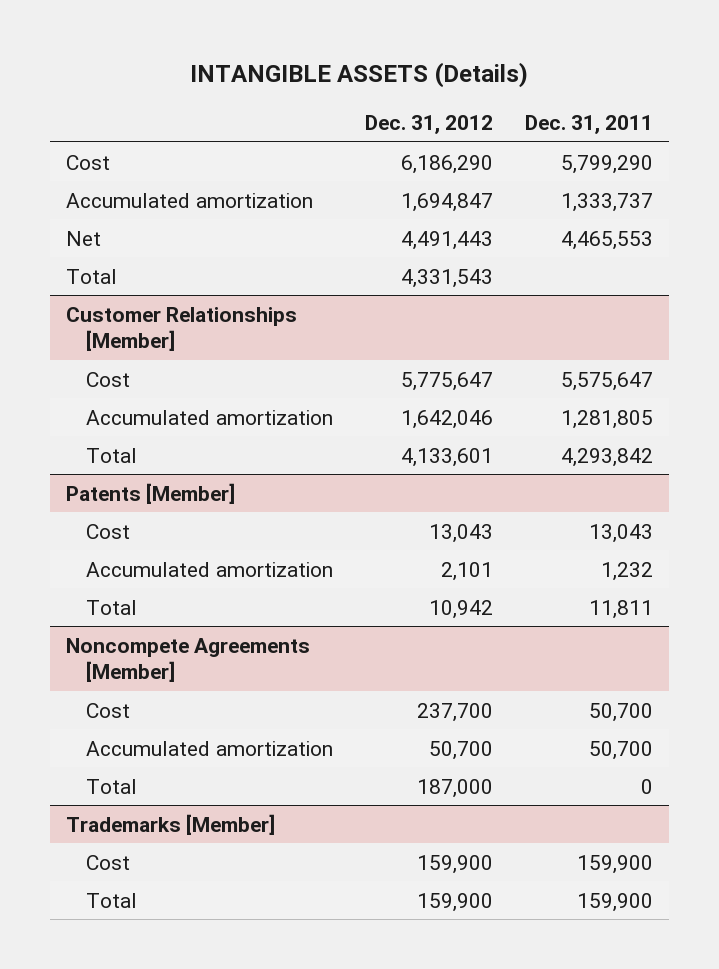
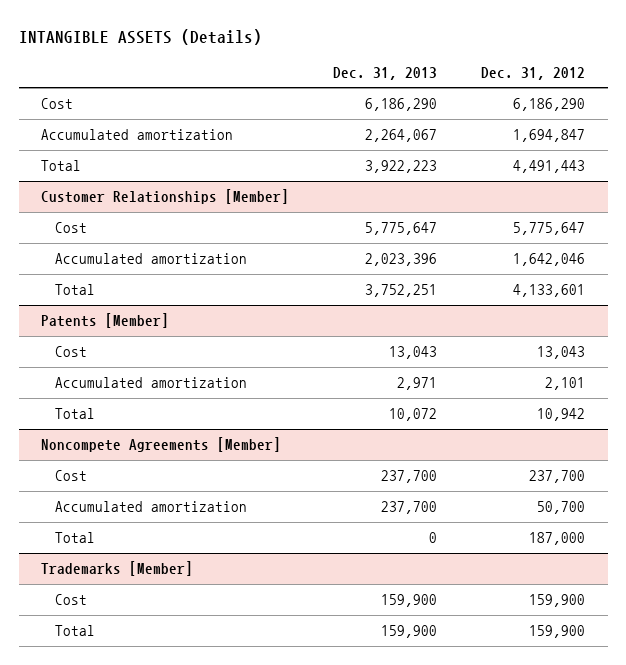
[524,115,653,135] Dec. 31, 2011 -> none
none -> [333,66,438,80] Dec. 31, 2013
[65,268,117,284] Total -> none
[65,230,101,246] Net -> [41,160,82,172] Total

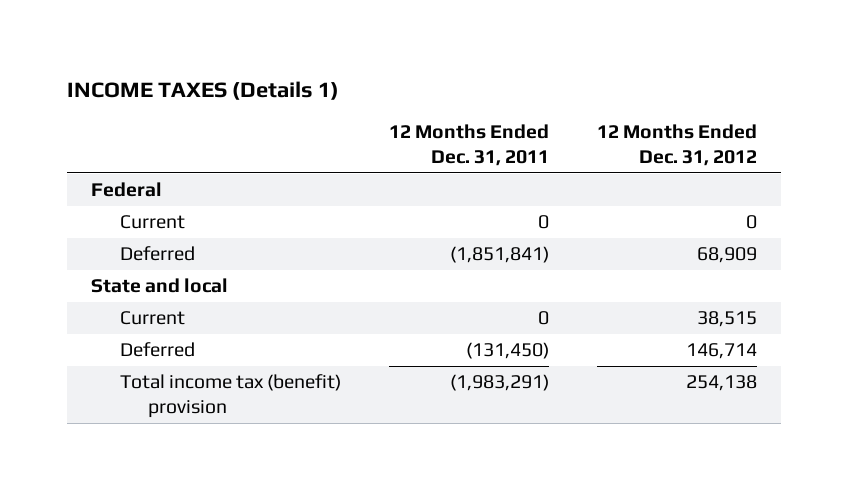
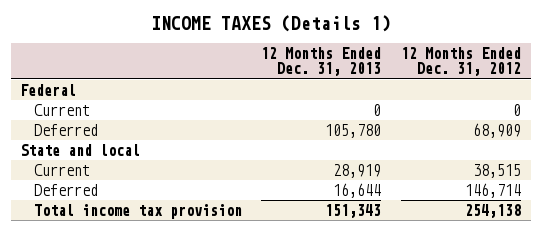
[388,124,549,166] 12 Months Ended Dec. 31, 2011 -> none
none -> [261,46,382,77] 12 Months Ended Dec. 31, 2013
[119,374,341,418] Total income tax (benefit) provision -> [33,204,242,220] Total income tax provision

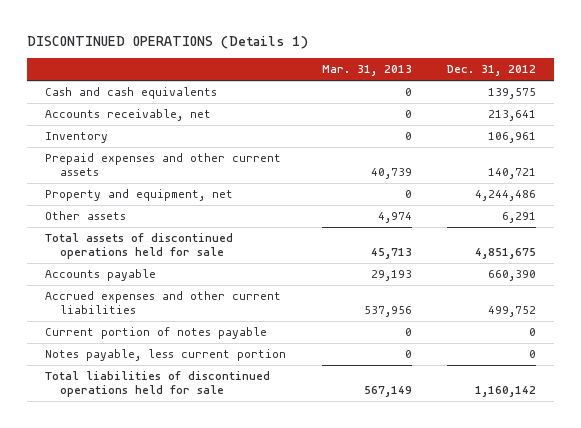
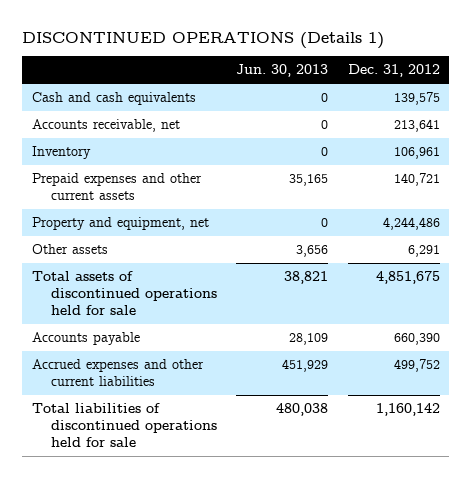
[321,65,412,77] Mar. 31, 2013 -> none
none -> [236,64,329,78] Jun. 30, 2013
[45,327,268,340] Current portion of notes payable -> none
[45,349,287,362] Notes payable, less current portion -> none

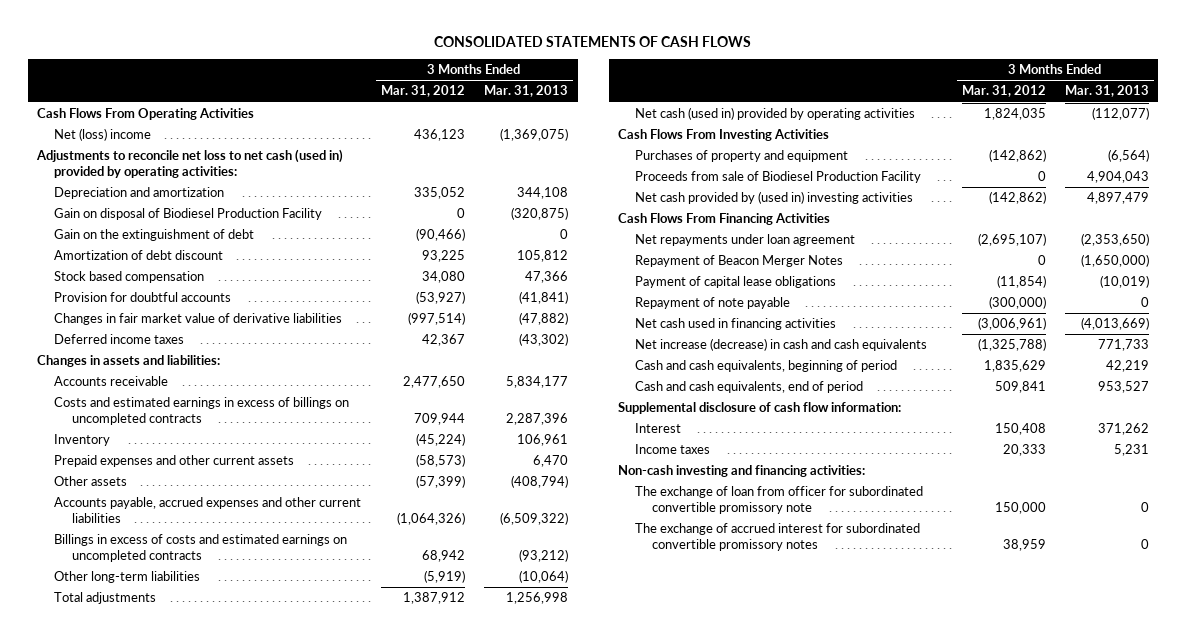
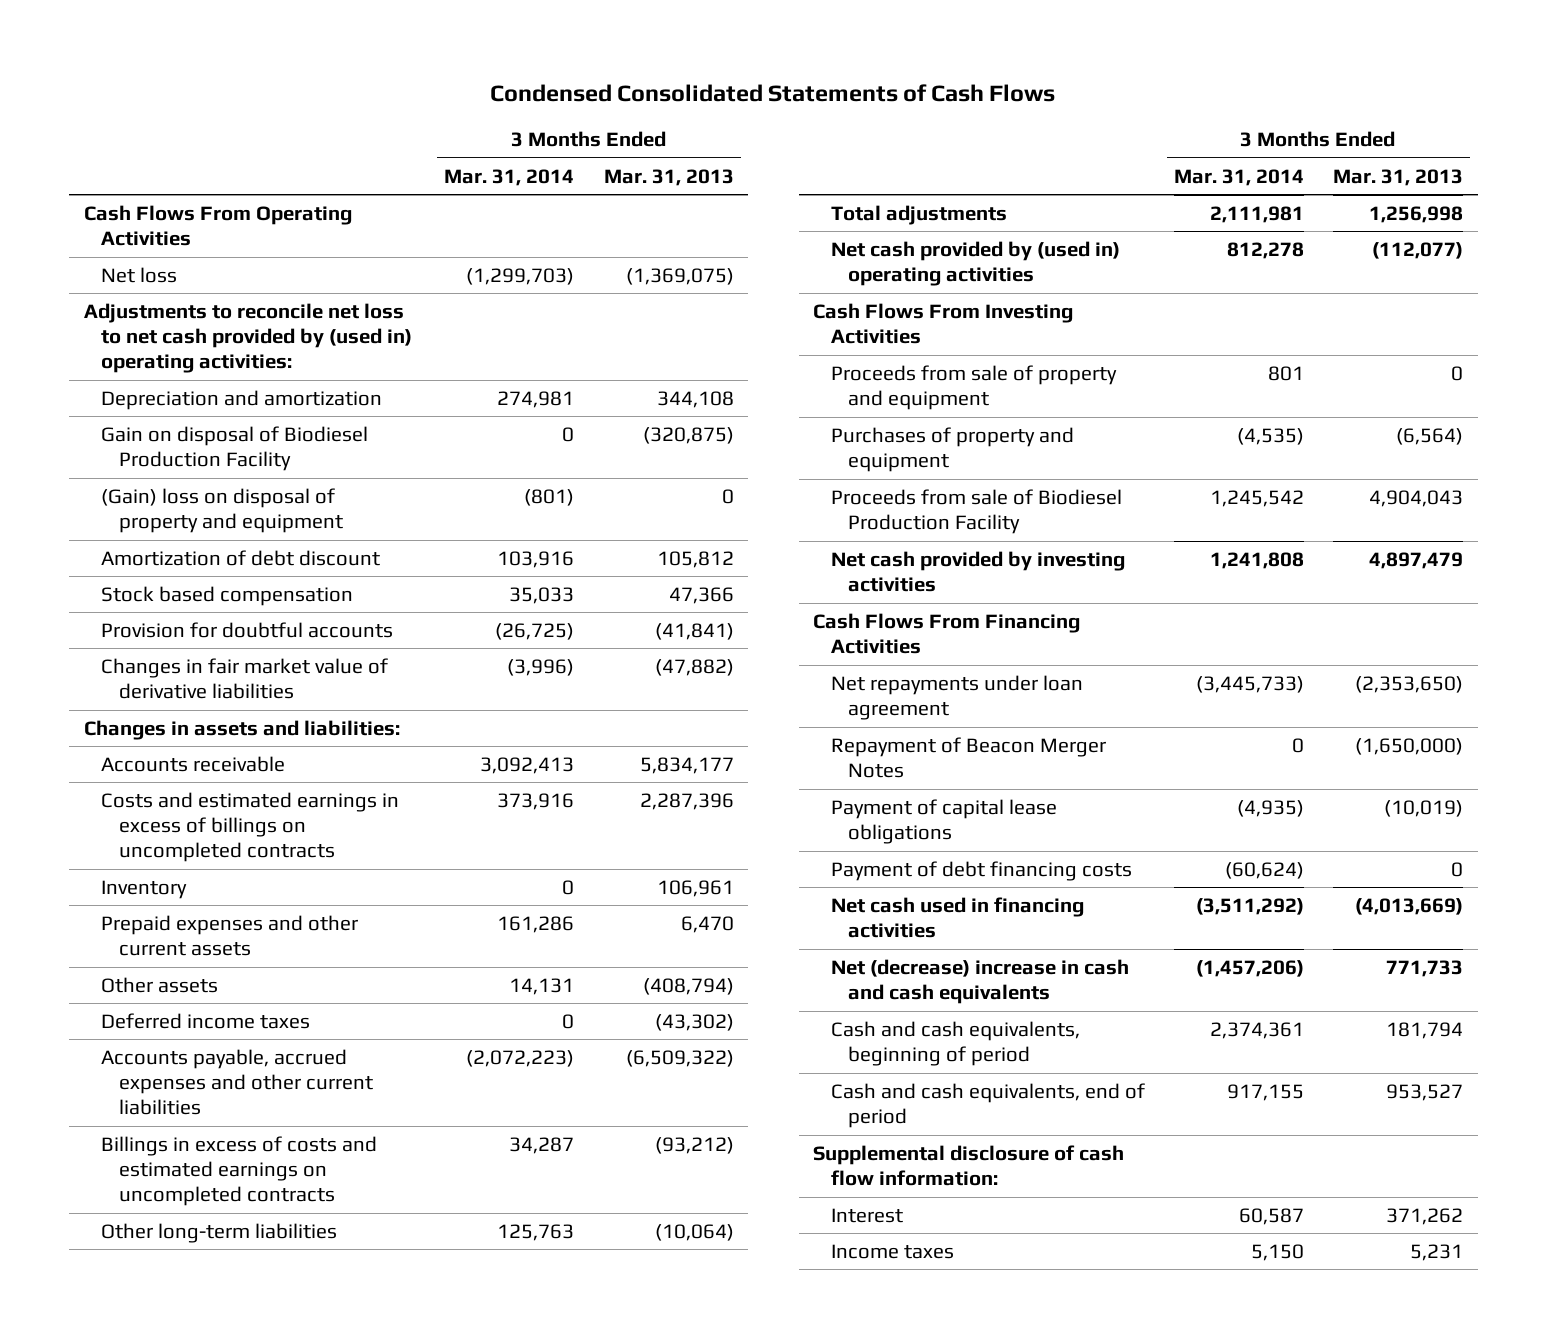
[434,35,752,47] CONSOLIDATED STATEMENTS OF CASH FLOWS -> [490,84,1056,103] Condensed Consolidated Statements of Cash Flows
[380,85,465,98] Mar. 31, 2012 -> none
none -> [444,168,575,186] Mar. 31, 2014
[54,128,152,142] Net (loss) income -> [101,266,178,283] Net loss
[36,149,344,178] Adjustments to reconcile net loss to net cash (used in) provided by operating activities: -> [84,302,413,374] Adjustments to reconcile net loss to net cash provided by (used in) operating activities:
[54,229,255,242] Gain on the extinguishment of debt -> none
none -> [101,487,343,534] (Gain) loss on disposal of property and equipment
[54,334,185,345] Deferred income taxes -> [101,1012,311,1029] Deferred income taxes
[635,107,916,121] Net cash (used in) provided by operating activities -> [830,240,1120,287] Net cash provided by (used in) operating activities
none -> [830,364,1117,411] Proceeds from sale of property and equipment
[635,191,914,205] Net cash provided by (used in) investing activities -> [830,550,1125,593] Net cash provided by investing activities
[635,297,791,310] Repayment of note payable -> none
none -> [830,860,1132,881] Payment of debt financing costs
[635,338,928,352] Net increase (decrease) in cash and cash equivalents -> [830,958,1129,1005] Net (decrease) increase in cash and cash equivalents
[1105,360,1149,373] 42,219 -> [1385,1021,1463,1039] 181,794
[618,465,866,478] Non-cash investing and financing activities: -> none
[635,486,924,514] The exchange of loan from officer for subordinated convertible promissory note -> none
[635,523,921,551] The exchange of accrued interest for subordinated convertible promissory notes -> none

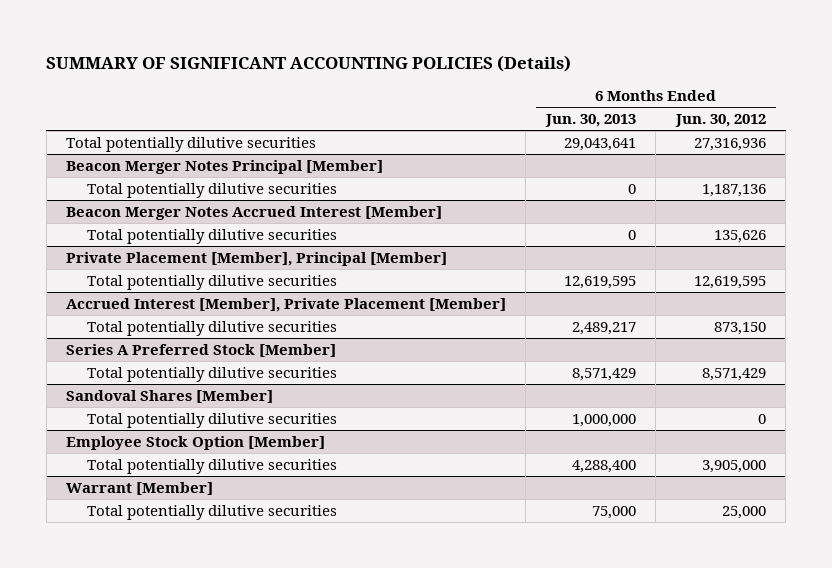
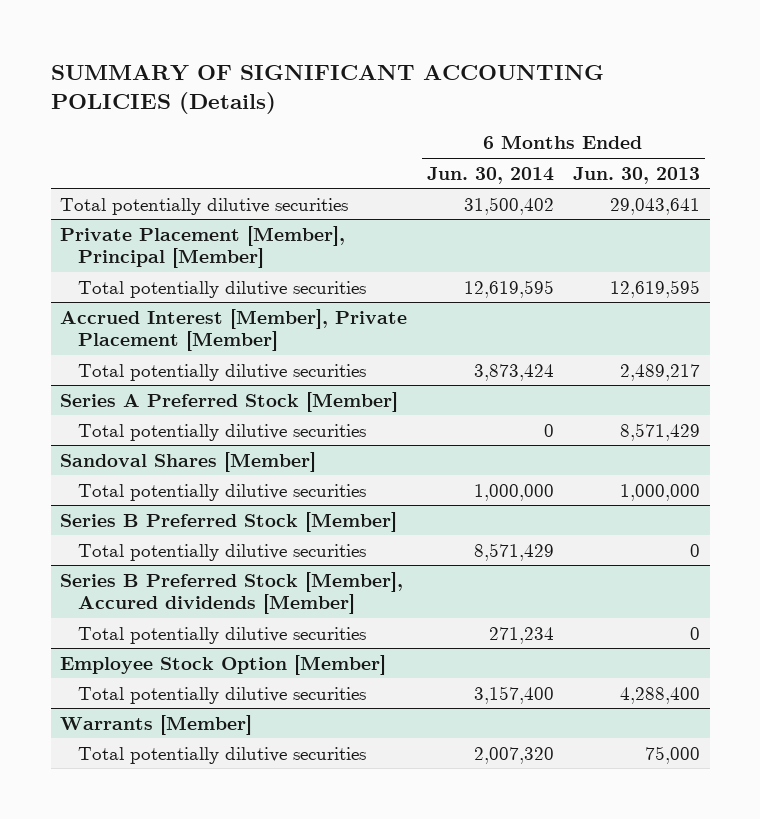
[674,113,766,127] Jun. 30, 2012 -> none
none -> [426,166,554,184] Jun. 30, 2014
[66,159,384,174] Beacon Merger Notes Principal [Member] -> none
[86,182,337,198] Total potentially dilutive securities -> none
[66,205,443,220] Beacon Merger Notes Accrued Interest [Member] -> none
[86,228,337,244] Total potentially dilutive securities -> none
none -> [60,511,398,532] Series B Preferred Stock [Member]
none -> [77,543,366,561] Total potentially dilutive securities
none -> [60,571,404,614] Series B Preferred Stock [Member], Accured dividends [Member]
none -> [77,626,366,644] Total potentially dilutive securities
[66,481,214,495] Warrant [Member] -> [60,714,253,735] Warrants [Member]

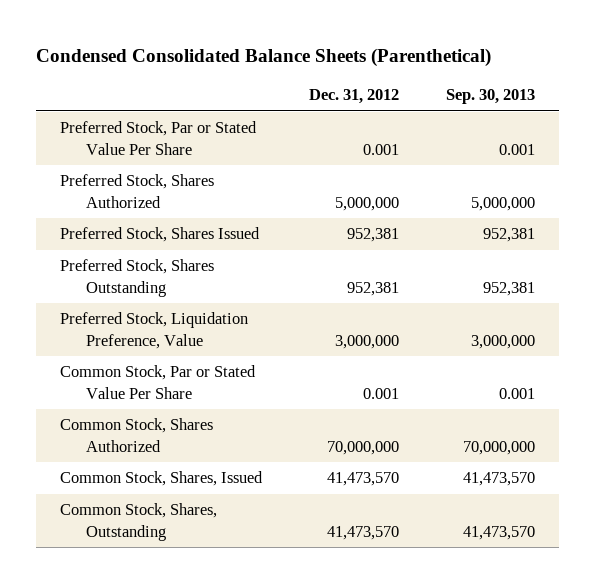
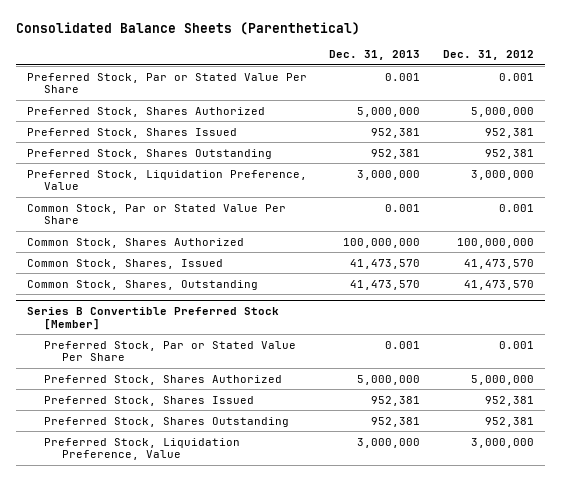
[36,48,492,68] Condensed Consolidated Balance Sheets (Parenthetical) -> [15,21,360,35] Consolidated Balance Sheets (Parenthetical)
[446,89,536,105] Sep. 30, 2013 -> none
none -> [329,50,421,61] Dec. 31, 2013
[327,440,400,455] 70,000,000 -> [456,237,534,248] 100,000,000
none -> [26,306,279,330] Series B Convertible Preferred Stock [Member]
none -> [44,340,297,362] Preferred Stock, Par or Stated Value Per Share
none -> [44,374,283,385] Preferred Stock, Shares Authorized
none -> [44,395,255,406] Preferred Stock, Shares Issued
none -> [44,416,290,427] Preferred Stock, Shares Outstanding
none -> [44,437,241,461] Preferred Stock, Liquidation Preference, Value

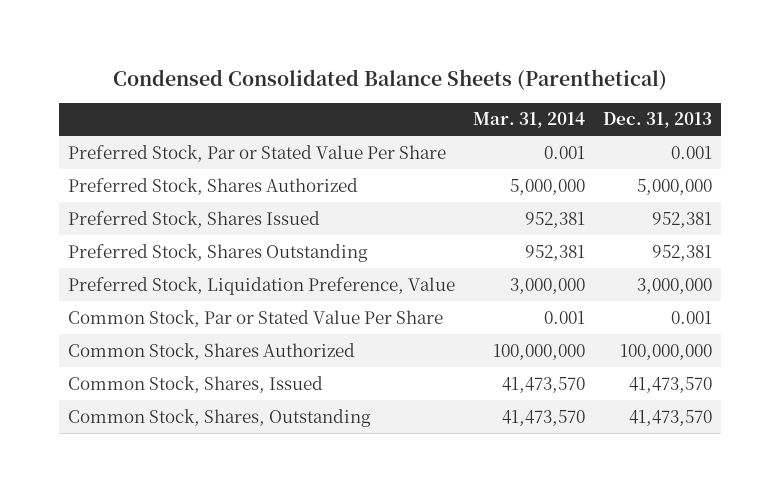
[15,21,360,35] Consolidated Balance Sheets (Parenthetical) -> [112,68,667,90] Condensed Consolidated Balance Sheets (Parenthetical)
[442,50,534,61] Dec. 31, 2012 -> none
none -> [472,112,585,129] Mar. 31, 2014
[26,306,279,330] Series B Convertible Preferred Stock [Member] -> none
[44,340,297,362] Preferred Stock, Par or Stated Value Per Share -> none
[44,374,283,385] Preferred Stock, Shares Authorized -> none
[44,395,255,406] Preferred Stock, Shares Issued -> none
[44,416,290,427] Preferred Stock, Shares Outstanding -> none
[44,437,241,461] Preferred Stock, Liquidation Preference, Value -> none

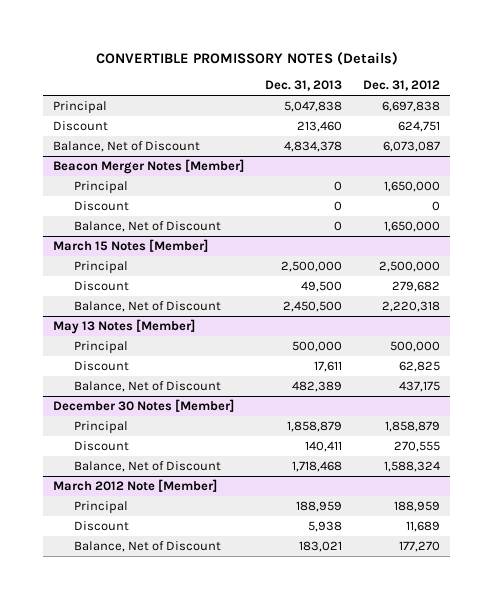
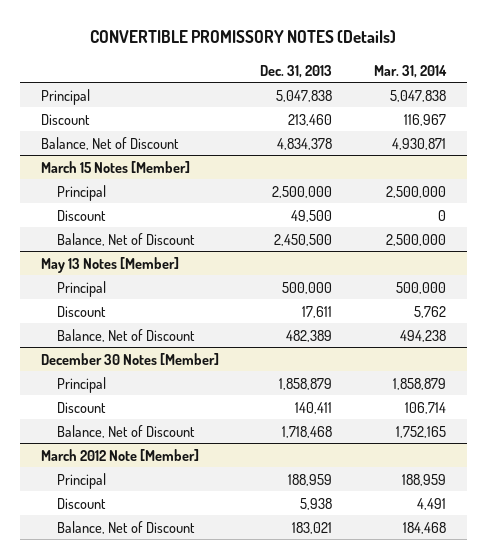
[363,80,441,92] Dec. 31, 2012 -> none
none -> [373,64,447,78] Mar. 31, 2014
[53,159,245,175] Beacon Merger Notes [Member] -> none
[73,181,128,195] Principal -> none
[73,201,129,212] Discount -> none
[73,221,221,233] Balance, Net of Discount -> none

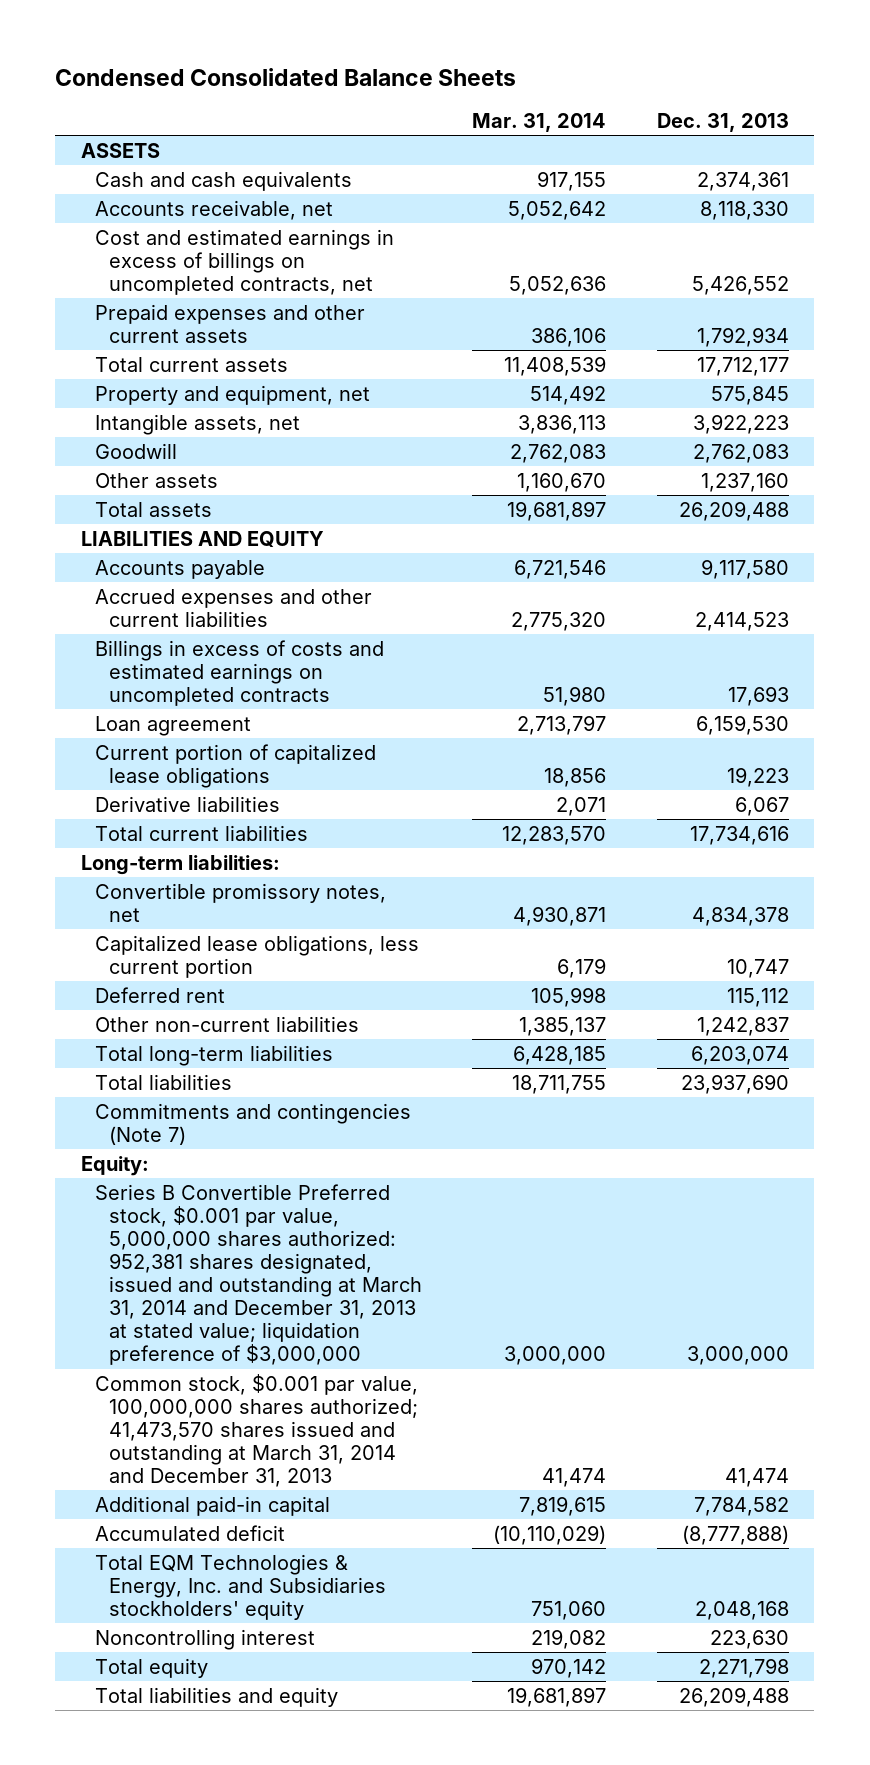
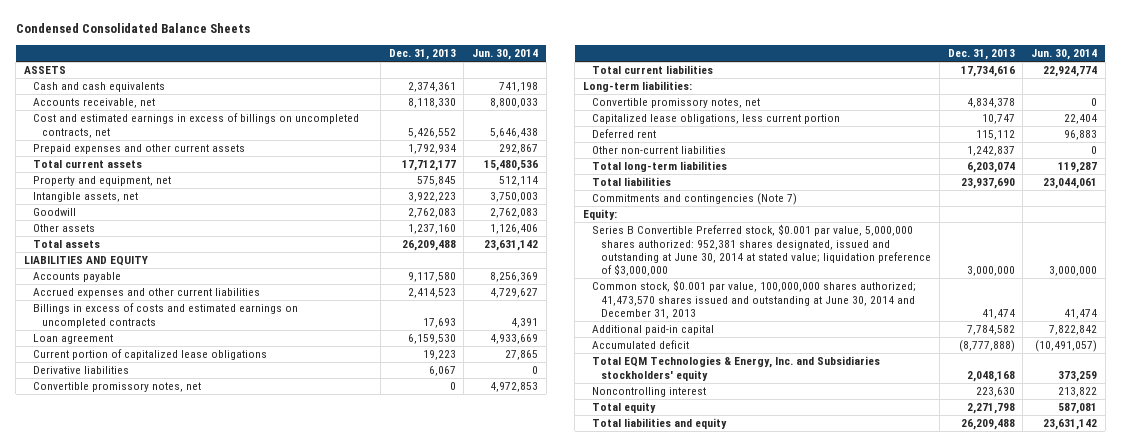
[472,113,607,133] Mar. 31, 2014 -> none
none -> [472,48,539,60] Jun. 30, 2014
none -> [33,382,202,393] Convertible promissory notes, net
[94,1183,422,1366] Series B Convertible Preferred stock, $0.001 par value, 5,000,000 shares authorized: 952,381 shares designated, issued and outstanding at March 31, 2014 and December 31, 2013 at stated value; liquidation preference of $3,000,000 -> [591,224,932,277] Series B Convertible Preferred stock, $0.001 par value, 5,000,000 shares authorized: 952,381 shares designated, issued and outstanding at June 30, 2014 at stated value; liquidation preference of $3,000,000
[94,1373,418,1488] Common stock, $0.001 par value, 100,000,000 shares authorized; 41,473,570 shares issued and outstanding at March 31, 2014 and December 31, 2013 -> [591,280,916,319] Common stock, $0.001 par value, 100,000,000 shares authorized; 41,473,570 shares issued and outstanding at June 30, 2014 and December 31, 2013

